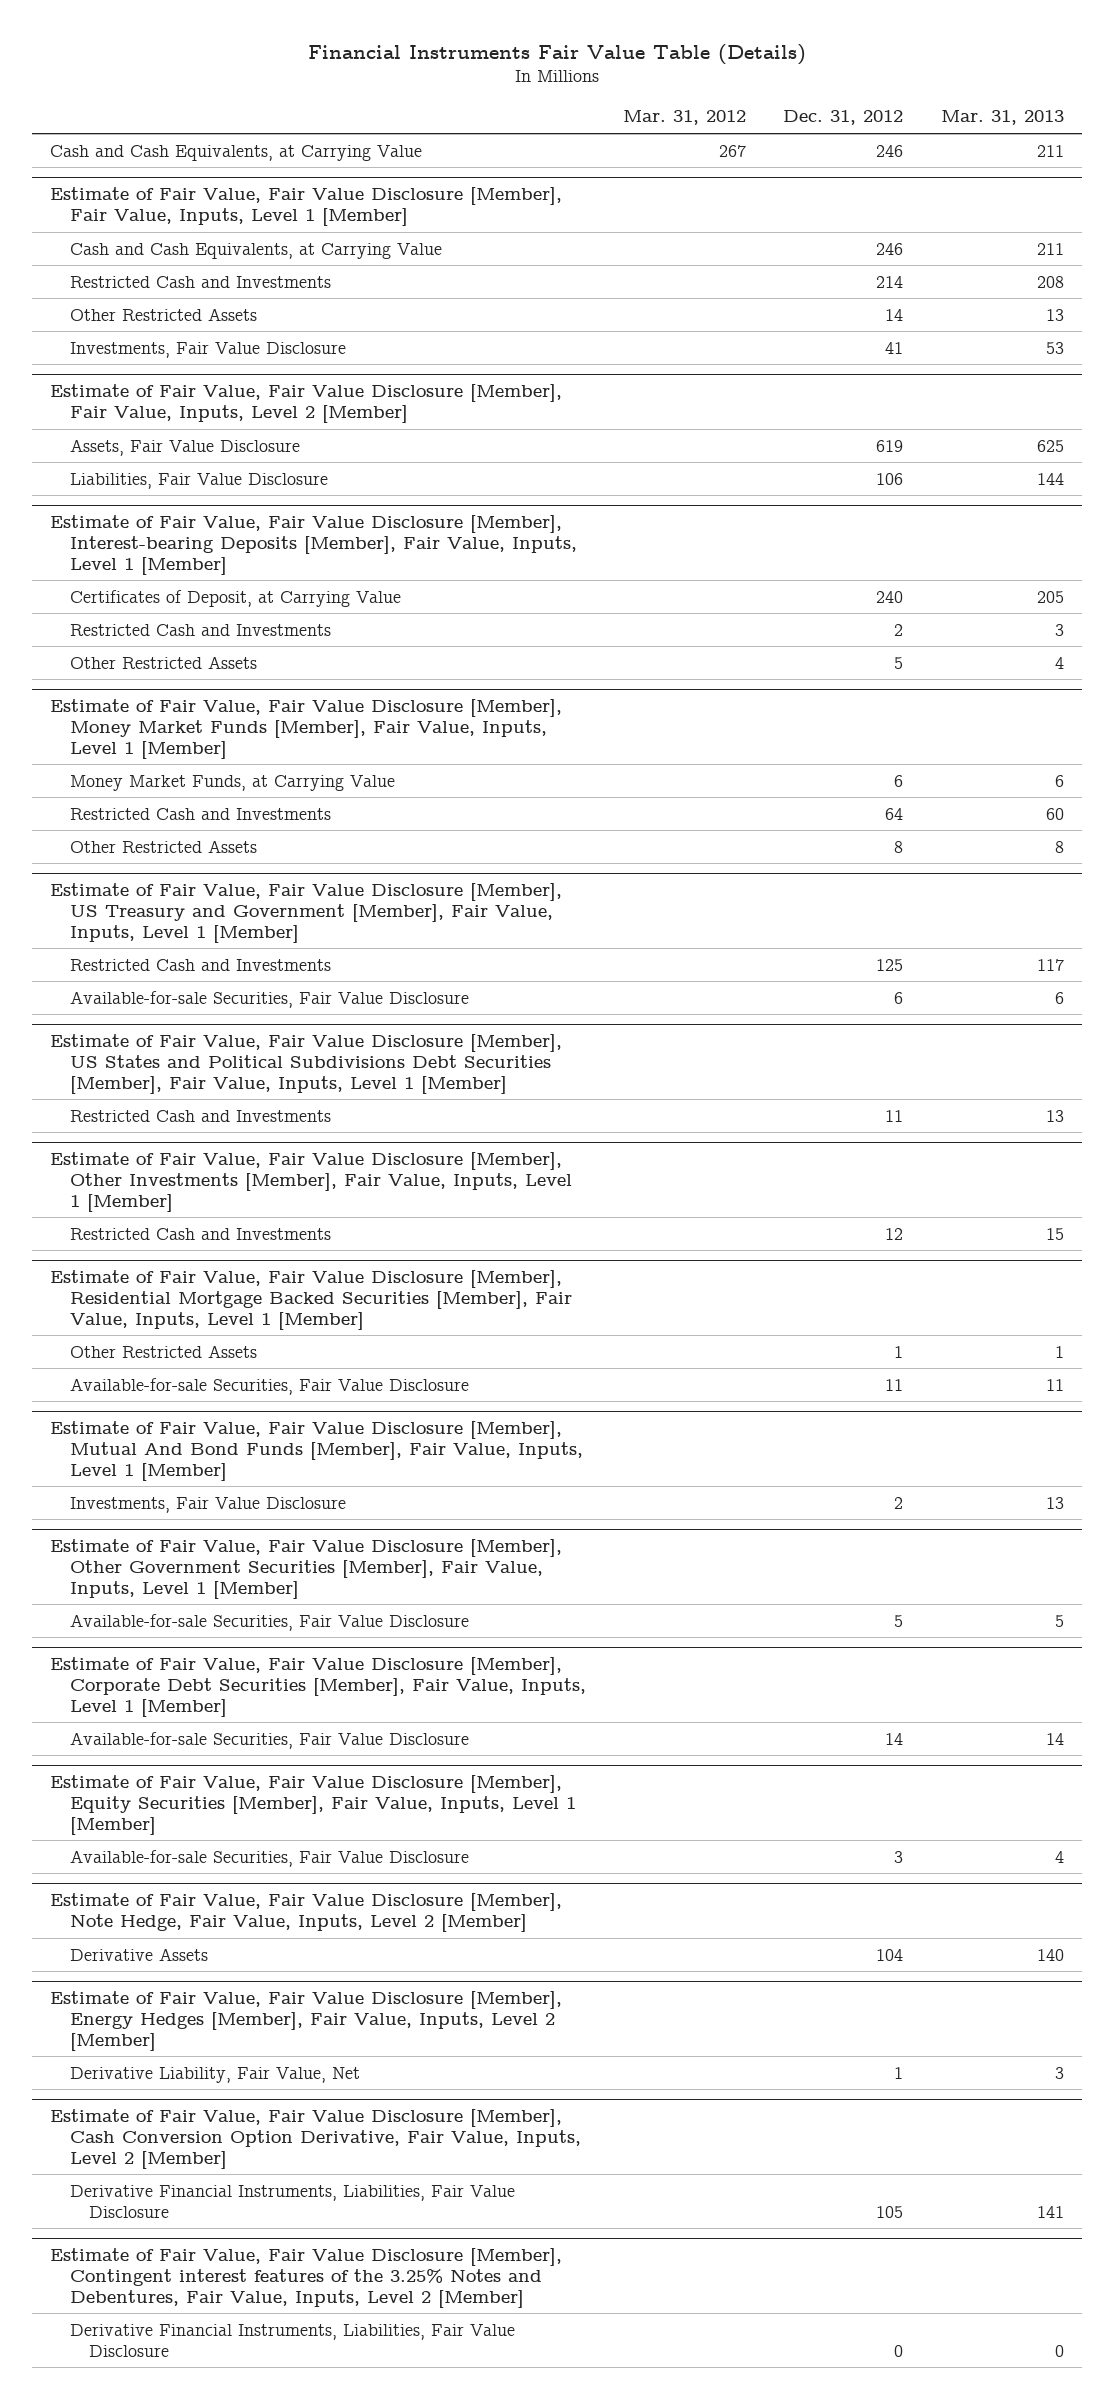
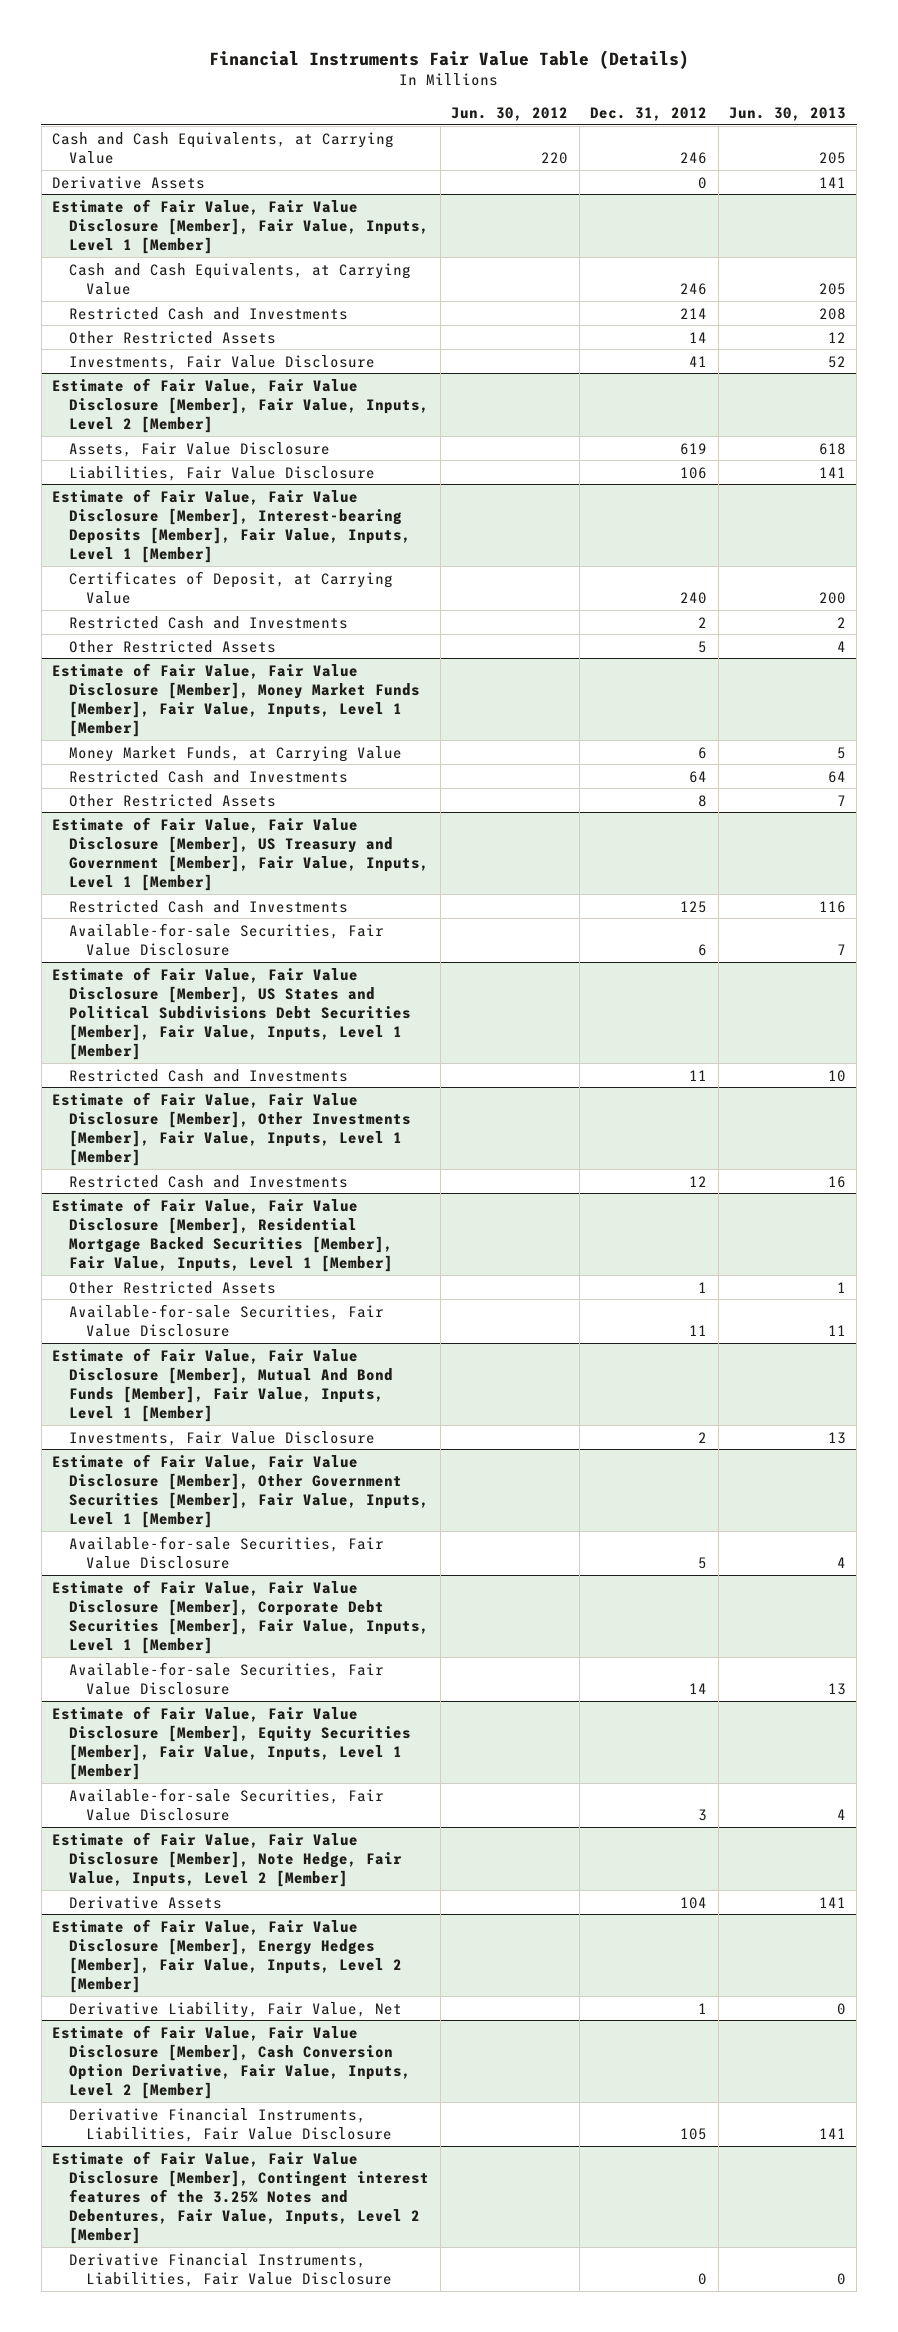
[623,110,747,126] Mar. 31, 2012 -> none
[940,110,1064,126] Mar. 31, 2013 -> none
none -> [451,106,569,121] Jun. 30, 2012
none -> [728,106,846,121] Jun. 30, 2013
none -> [52,175,206,189] Derivative Assets

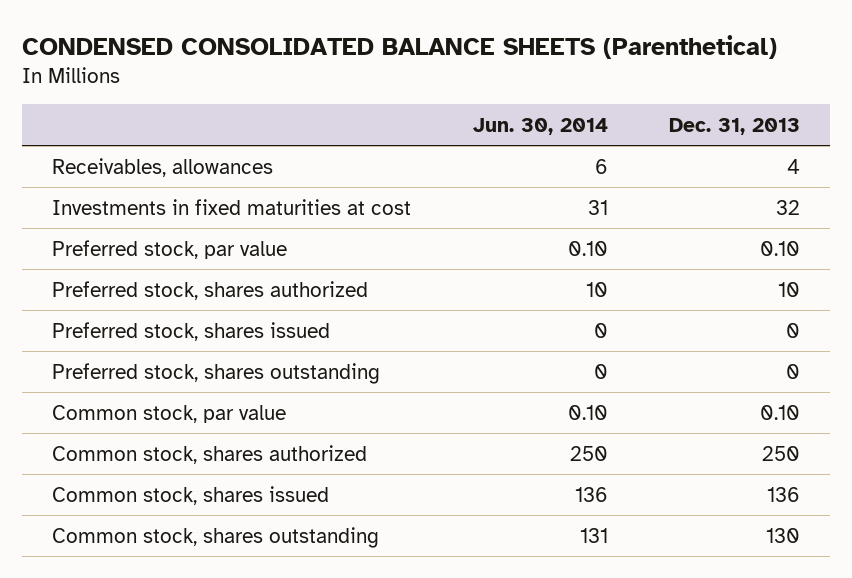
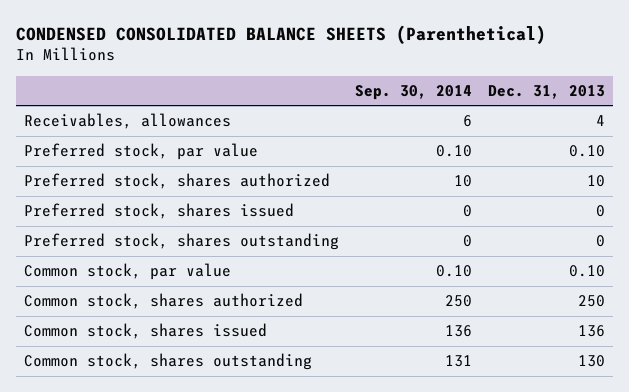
[472,117,608,135] Jun. 30, 2014 -> none
none -> [355,84,473,100] Sep. 30, 2014
[52,198,412,215] Investments in fixed maturities at cost -> none

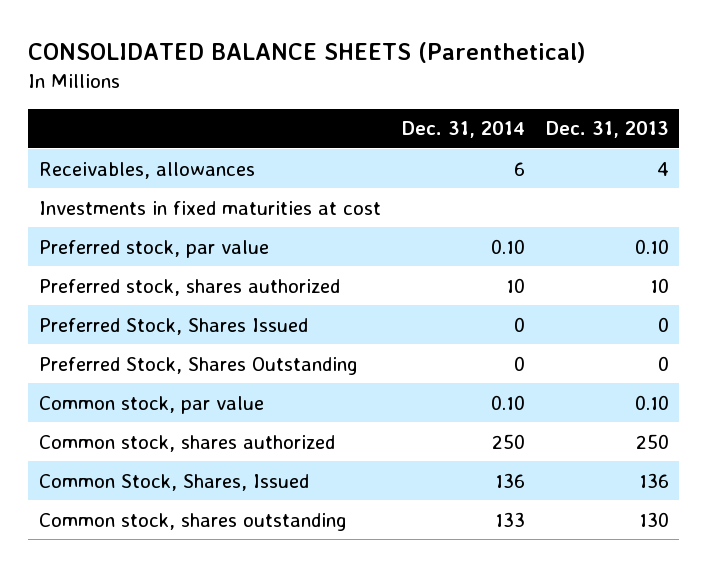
[15,24,546,44] CONDENSED CONSOLIDATED BALANCE SHEETS (Parenthetical) -> [28,42,587,64] CONSOLIDATED BALANCE SHEETS (Parenthetical)
[355,84,473,100] Sep. 30, 2014 -> none
none -> [401,121,525,139] Dec. 31, 2014
none -> [38,200,381,215] Investments in fixed maturities at cost
[23,203,294,220] Preferred stock, shares issued -> [38,317,308,335] Preferred Stock, Shares Issued
[23,233,339,251] Preferred stock, shares outstanding -> [38,356,358,375] Preferred Stock, Shares Outstanding
[23,323,267,340] Common stock, shares issued -> [38,473,309,491] Common Stock, Shares, Issued

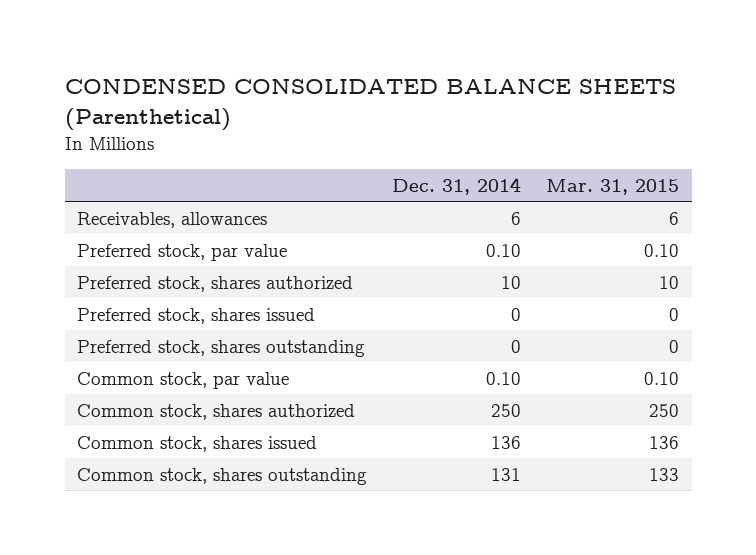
[28,42,587,64] CONSOLIDATED BALANCE SHEETS (Parenthetical) -> [64,79,676,131] CONDENSED CONSOLIDATED BALANCE SHEETS (Parenthetical)
[545,121,669,139] Dec. 31, 2013 -> none
none -> [546,178,680,195] Mar. 31, 2015
[38,200,381,215] Investments in fixed maturities at cost -> none
[38,317,308,335] Preferred Stock, Shares Issued -> [77,307,316,324] Preferred stock, shares issued
[38,356,358,375] Preferred Stock, Shares Outstanding -> [77,339,366,357] Preferred stock, shares outstanding
[38,473,309,491] Common Stock, Shares, Issued -> [77,435,318,452] Common stock, shares issued
[494,511,525,527] 133 -> [491,467,522,481] 131

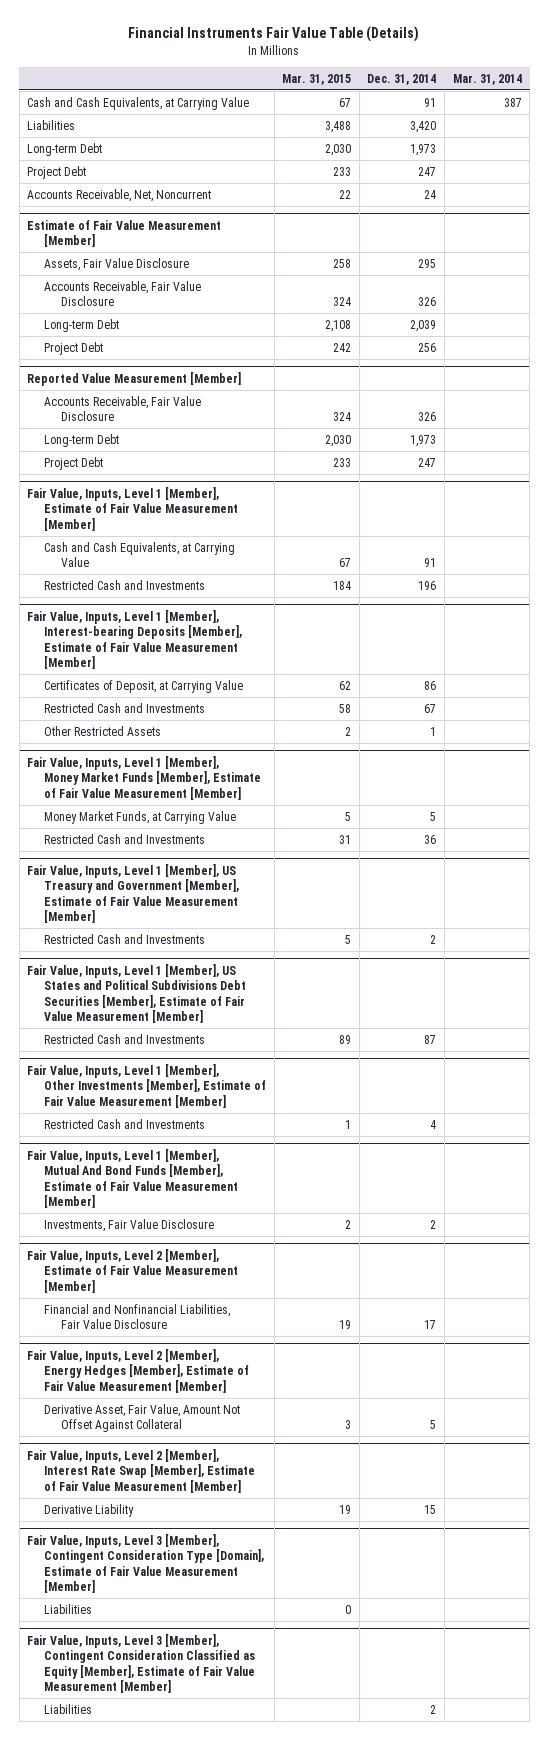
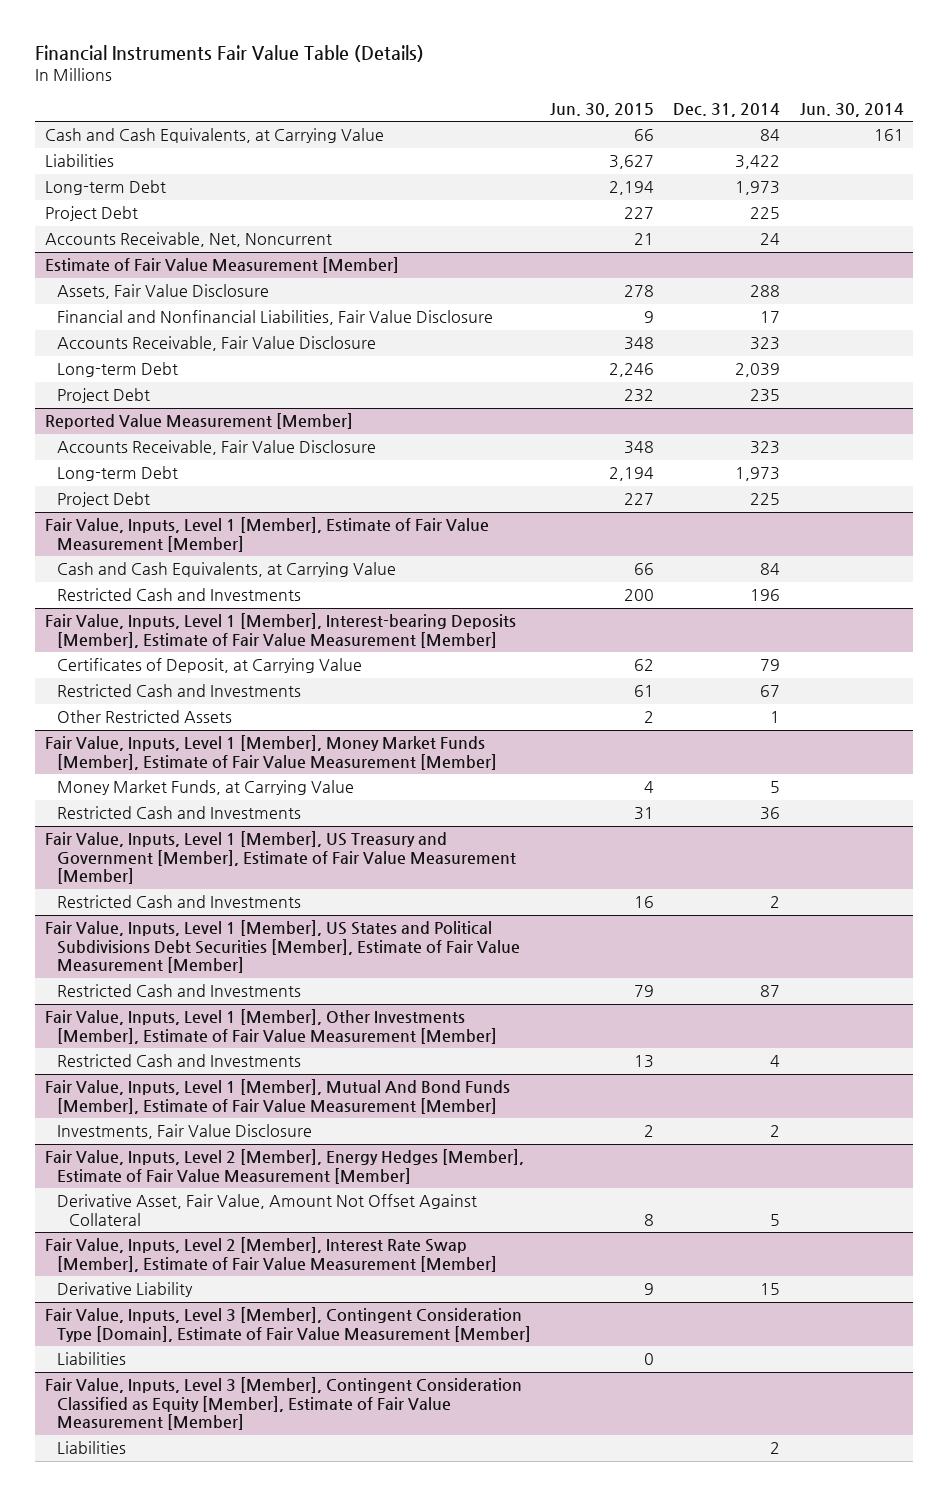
[282,73,352,85] Mar. 31, 2015 -> none
[452,73,522,85] Mar. 31, 2014 -> none
none -> [550,102,655,117] Jun. 30, 2015
none -> [799,102,904,117] Jun. 30, 2014
[424,97,437,107] 91 -> [760,129,781,142] 84
[410,120,437,133] 3,420 -> [735,155,781,170] 3,422
[418,166,437,176] 247 -> [750,207,781,220] 225
[418,258,437,268] 295 -> [750,285,781,298] 288
none -> [56,310,493,326] Financial and Nonfinancial Liabilities, Fair Value Disclosure
[418,297,437,307] 326 -> [750,337,781,351] 323
[418,342,437,352] 256 -> [750,389,781,403] 235
[418,412,437,422] 326 -> [750,441,781,455] 323
[418,457,437,467] 247 -> [750,493,781,506] 225
[424,558,437,568] 91 -> [760,563,781,576] 84
[424,680,437,690] 86 -> [760,659,781,672] 79
[27,1248,238,1293] Fair Value, Inputs, Level 2 [Member], Estimate of Fair Value Measurement [Member] -> none
[43,1303,230,1330] Financial and Nonfinancial Liabilities, Fair Value Disclosure -> none

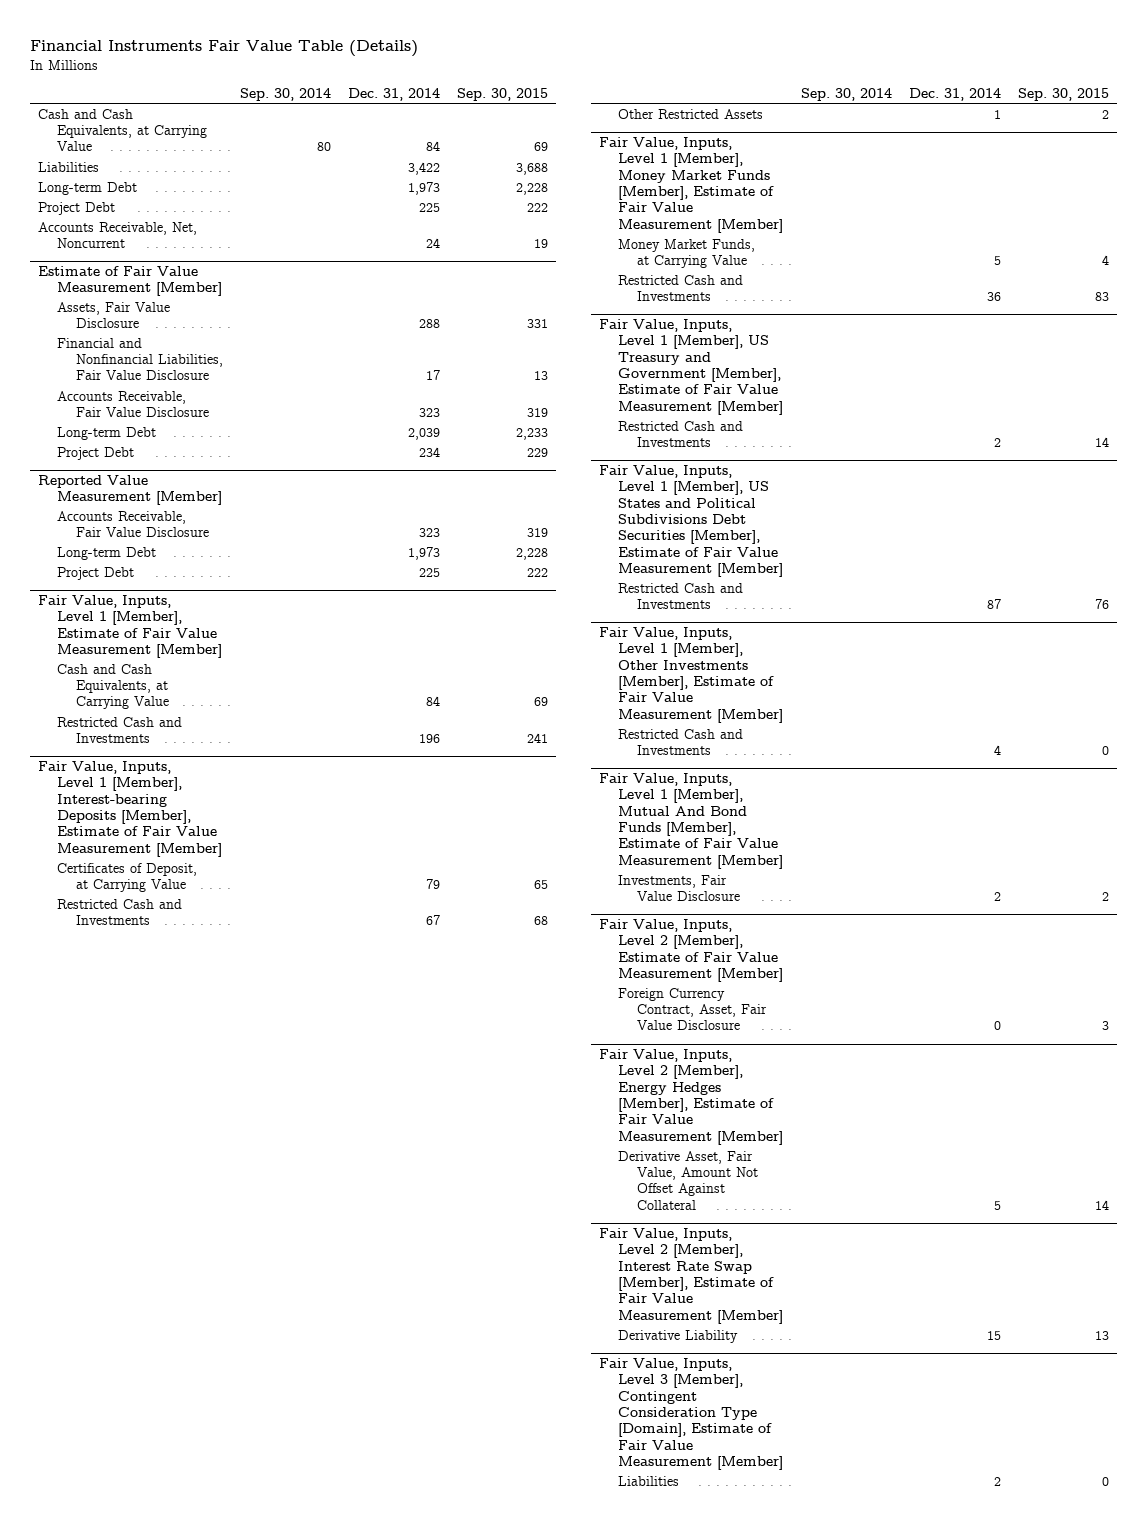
[550,102,655,117] Jun. 30, 2015 -> none
[799,102,904,117] Jun. 30, 2014 -> none
none -> [239,88,331,102] Sep. 30, 2014
none -> [456,88,548,102] Sep. 30, 2015
[750,389,781,403] 235 -> [418,446,440,457] 234
none -> [599,918,783,982] Fair Value, Inputs, Level 2 [Member], Estimate of Fair Value Measurement [Member]
none -> [617,987,767,1031] Foreign Currency Contract, Asset, Fair Value Disclosure
[56,1352,126,1366] Liabilities -> none
[44,1377,522,1431] Fair Value, Inputs, Level 3 [Member], Contingent Consideration Classified as Equity [Member], Estimate of Fair Value Measurement [Member] -> none

